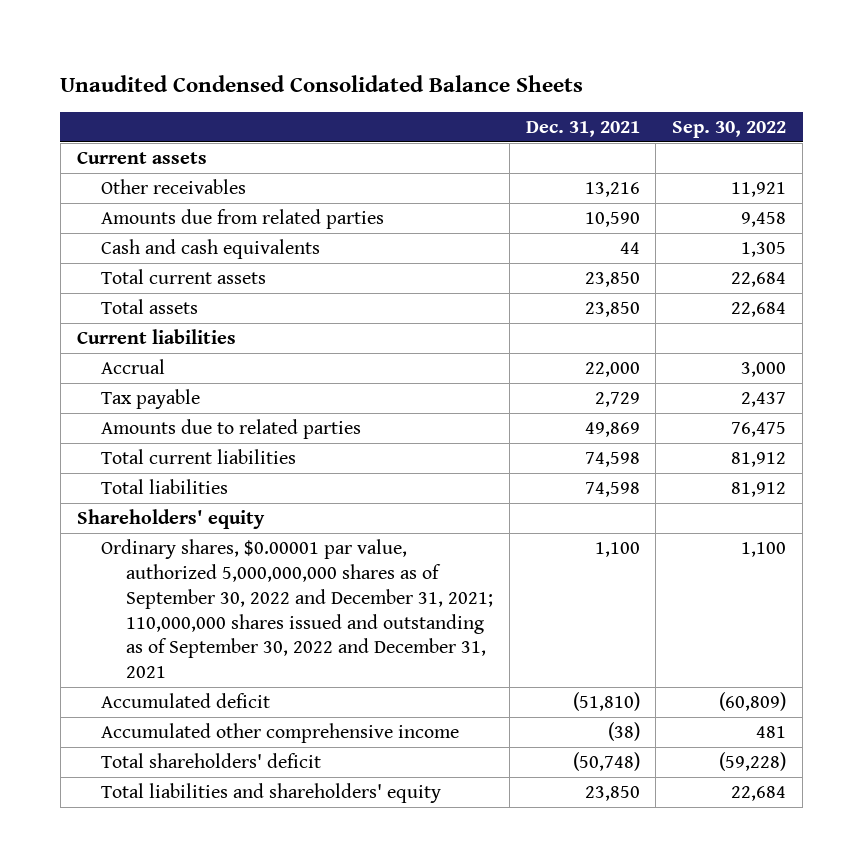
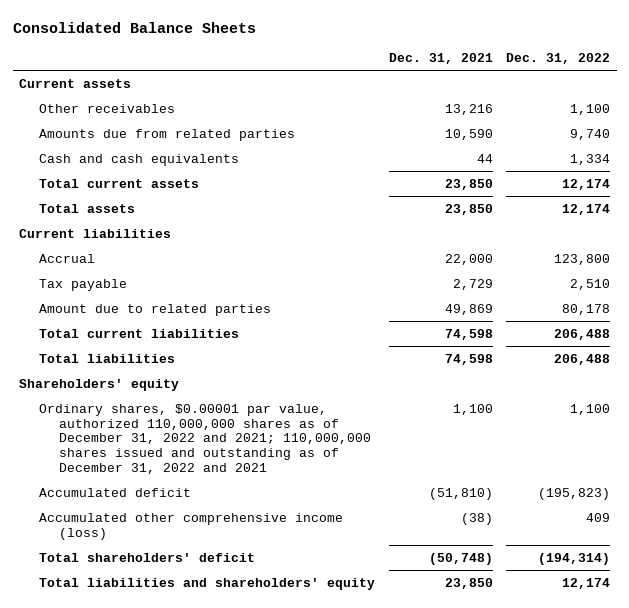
[60,74,584,92] Unaudited Condensed Consolidated Balance Sheets -> [12,21,256,33] Consolidated Balance Sheets
[672,120,787,138] Sep. 30, 2022 -> none
none -> [506,53,611,65] Dec. 31, 2022
[101,419,362,440] Amounts due to related parties -> [39,303,272,316] Amount due to related parties
[101,539,493,679] Ordinary shares, $0.00001 par value, authorized 5,000,000,000 shares as of September 30, 2022 and December 31, 2021; 110,000,000 shares issued and outstanding as of September 30, 2022 and December 31, 2021 -> [39,403,372,475] Ordinary shares, $0.00001 par value, authorized 110,000,000 shares as of December 31, 2022 and 2021; 110,000,000 shares issued and outstanding as of December 31, 2022 and 2021
[101,723,460,744] Accumulated other comprehensive income -> [39,512,344,540] Accumulated other comprehensive income (loss)

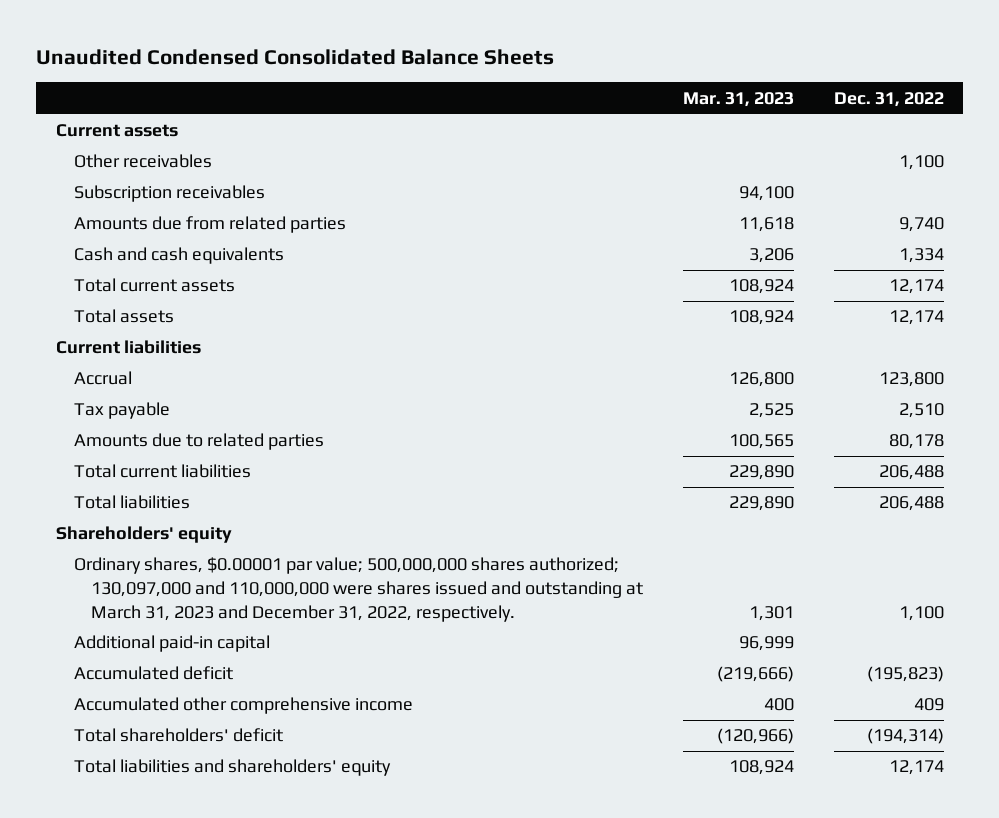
[12,21,256,33] Consolidated Balance Sheets -> [35,49,554,66] Unaudited Condensed Consolidated Balance Sheets
[388,53,493,65] Dec. 31, 2021 -> none
none -> [683,91,795,107] Mar. 31, 2023
none -> [73,185,265,203] Subscription receivables
[39,303,272,316] Amount due to related parties -> [73,433,324,451] Amounts due to related parties
[39,403,372,475] Ordinary shares, $0.00001 par value, authorized 110,000,000 shares as of December 31, 2022 and 2021; 110,000,000 shares issued and outstanding as of December 31, 2022 and 2021 -> [73,557,644,622] Ordinary shares, $0.00001 par value; 500,000,000 shares authorized; 130,097,000 and 110,000,000 were shares issued and outstanding at March 31, 2023 and December 31, 2022, respectively.
none -> [73,635,270,653] Additional paid-in capital
[39,512,344,540] Accumulated other comprehensive income (loss) -> [73,697,413,715] Accumulated other comprehensive income

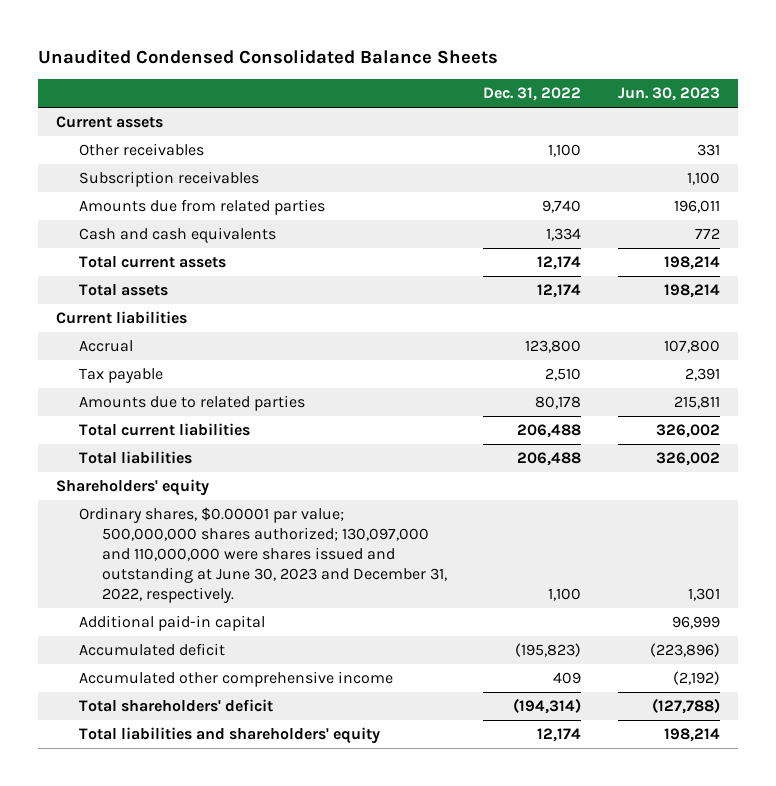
[683,91,795,107] Mar. 31, 2023 -> none
none -> [617,87,720,102] Jun. 30, 2023
[73,557,644,622] Ordinary shares, $0.00001 par value; 500,000,000 shares authorized; 130,097,000 and 110,000,000 were shares issued and outstanding at March 31, 2023 and December 31, 2022, respectively. -> [79,507,448,603] Ordinary shares, $0.00001 par value; 500,000,000 shares authorized; 130,097,000 and 110,000,000 were shares issued and outstanding at June 30, 2023 and December 31, 2022, respectively.

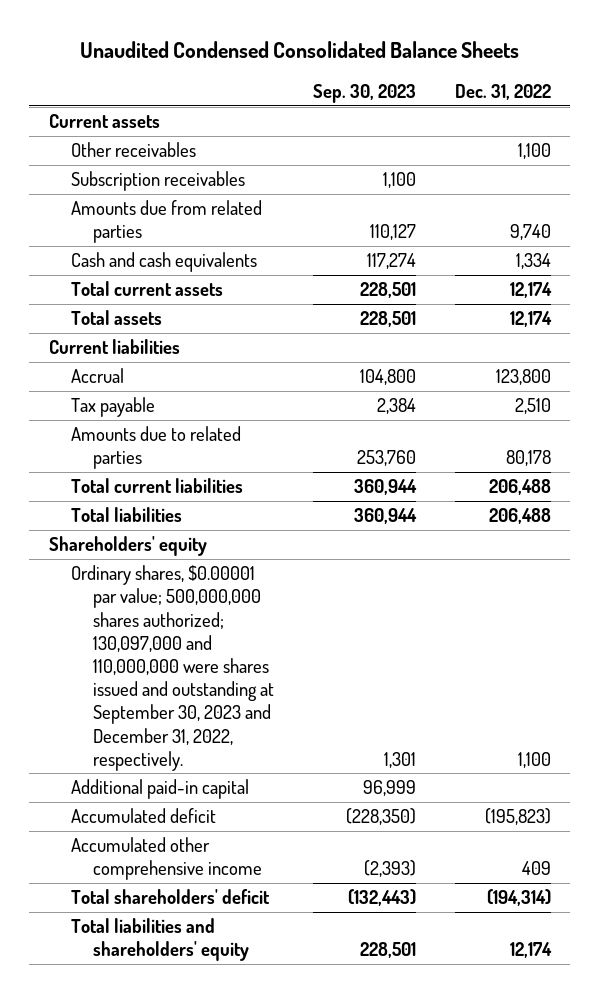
[617,87,720,102] Jun. 30, 2023 -> none
none -> [312,84,416,104] Sep. 30, 2023
[79,507,448,603] Ordinary shares, $0.00001 par value; 500,000,000 shares authorized; 130,097,000 and 110,000,000 were shares issued and outstanding at June 30, 2023 and December 31, 2022, respectively. -> [70,565,274,771] Ordinary shares, $0.00001 par value; 500,000,000 shares authorized; 130,097,000 and 110,000,000 were shares issued and outstanding at September 30, 2023 and December 31, 2022, respectively.

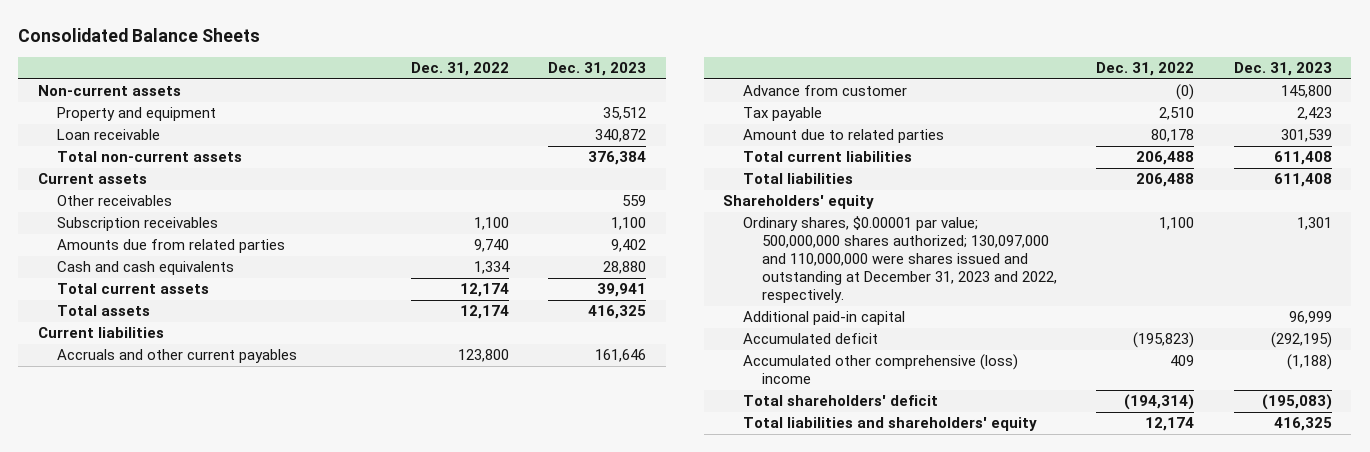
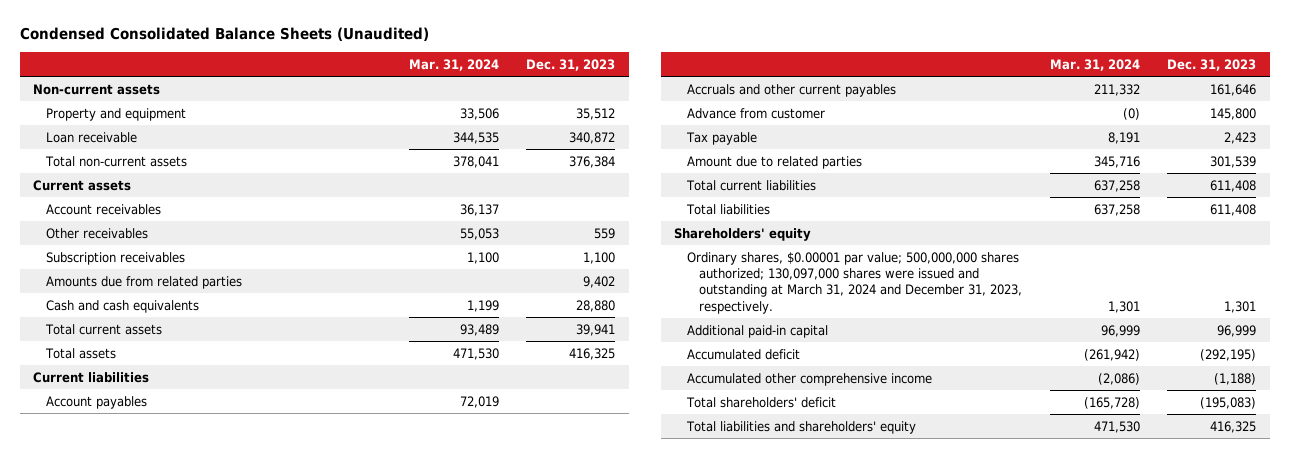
[18,27,261,42] Consolidated Balance Sheets -> [19,27,429,42] Condensed Consolidated Balance Sheets (Unaudited)
[411,62,510,77] Dec. 31, 2022 -> none
none -> [408,58,499,71] Mar. 31, 2024
none -> [45,203,161,215] Account receivables
none -> [45,395,147,409] Account payables
[742,216,1058,303] Ordinary shares, $0.00001 par value; 500,000,000 shares authorized; 130,097,000 and 110,000,000 were shares issued and outstanding at December 31, 2023 and 2022, respectively. -> [686,251,1023,314] Ordinary shares, $0.00001 par value; 500,000,000 shares authorized; 130,097,000 shares were issued and outstanding at March 31, 2024 and December 31, 2023, respectively.
[742,354,1018,385] Accumulated other comprehensive (loss) income -> [686,372,932,386] Accumulated other comprehensive income

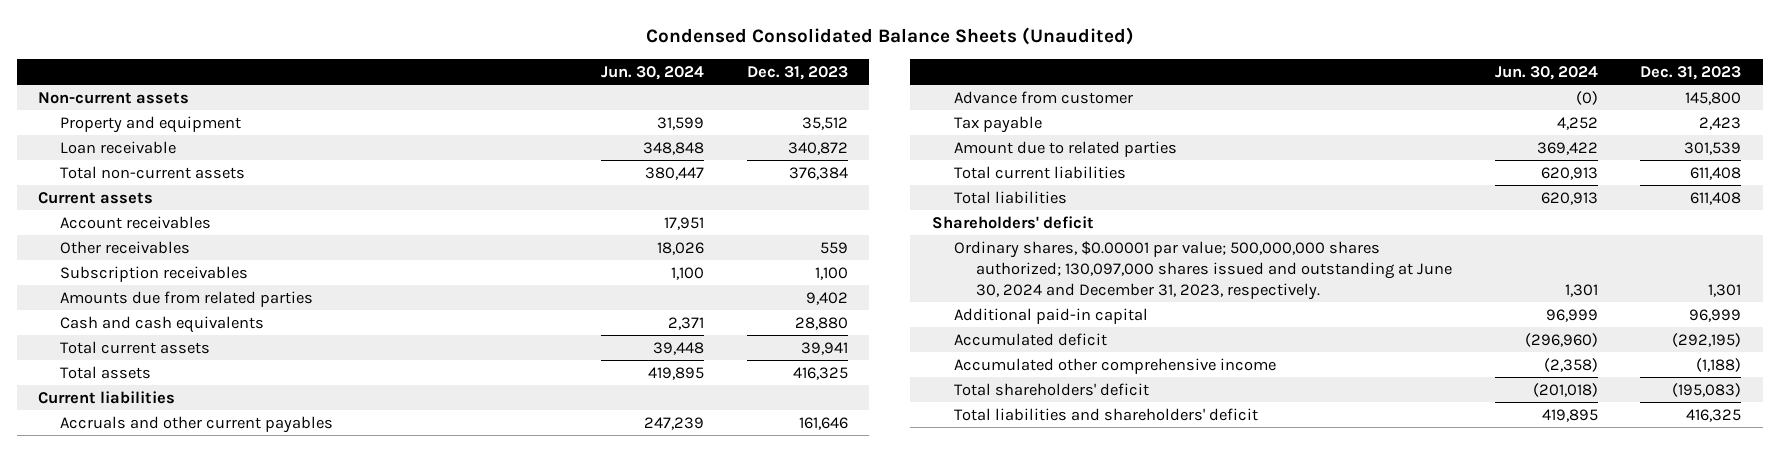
[408,58,499,71] Mar. 31, 2024 -> none
none -> [601,65,705,80] Jun. 30, 2024
[45,395,147,409] Account payables -> none
[674,227,812,241] Shareholders' equity -> [931,215,1094,229] Shareholders' deficit
[686,251,1023,314] Ordinary shares, $0.00001 par value; 500,000,000 shares authorized; 130,097,000 shares were issued and outstanding at March 31, 2024 and December 31, 2023, respectively. -> [953,240,1453,300] Ordinary shares, $0.00001 par value; 500,000,000 shares authorized; 130,097,000 shares issued and outstanding at June 30, 2024 and December 31, 2023, respectively.
[685,420,916,434] Total liabilities and shareholders' equity -> [953,407,1258,421] Total liabilities and shareholders' deficit

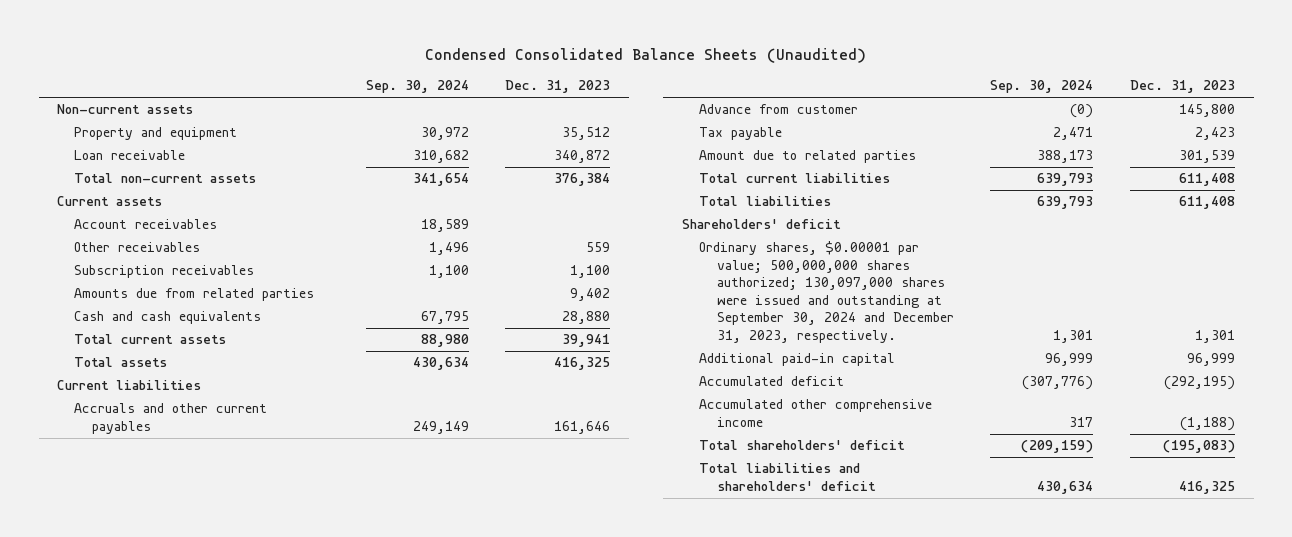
[601,65,705,80] Jun. 30, 2024 -> none
none -> [365,80,469,94] Sep. 30, 2024
[953,240,1453,300] Ordinary shares, $0.00001 par value; 500,000,000 shares authorized; 130,097,000 shares issued and outstanding at June 30, 2024 and December 31, 2023, respectively. -> [699,241,954,343] Ordinary shares, $0.00001 par value; 500,000,000 shares authorized; 130,097,000 shares were issued and outstanding at September 30, 2024 and December 31, 2023, respectively.

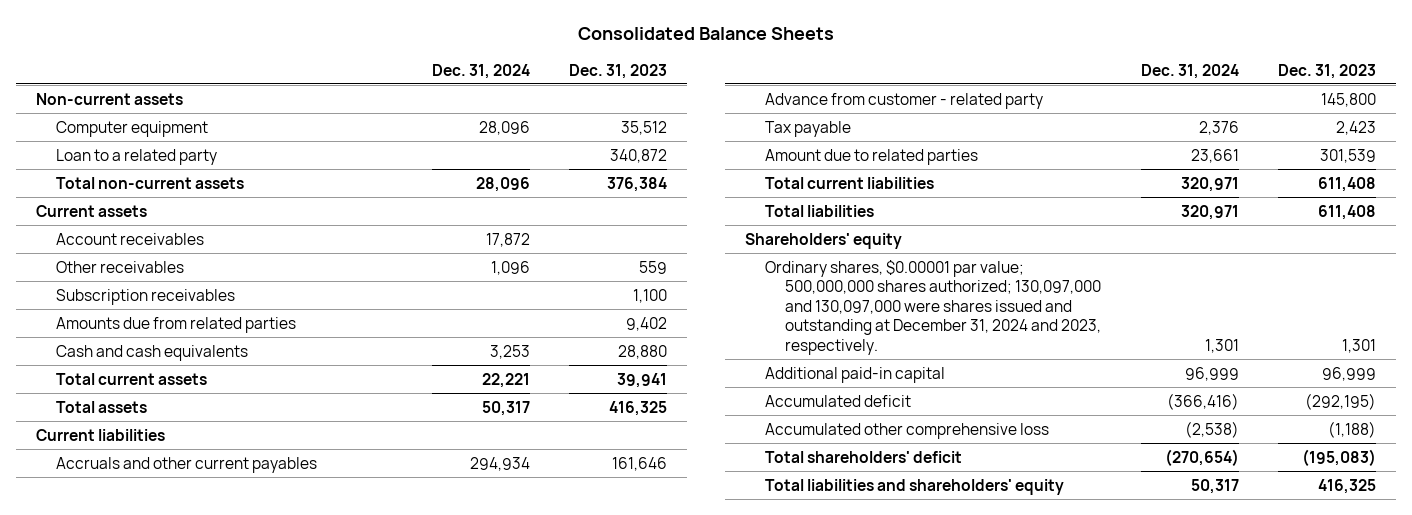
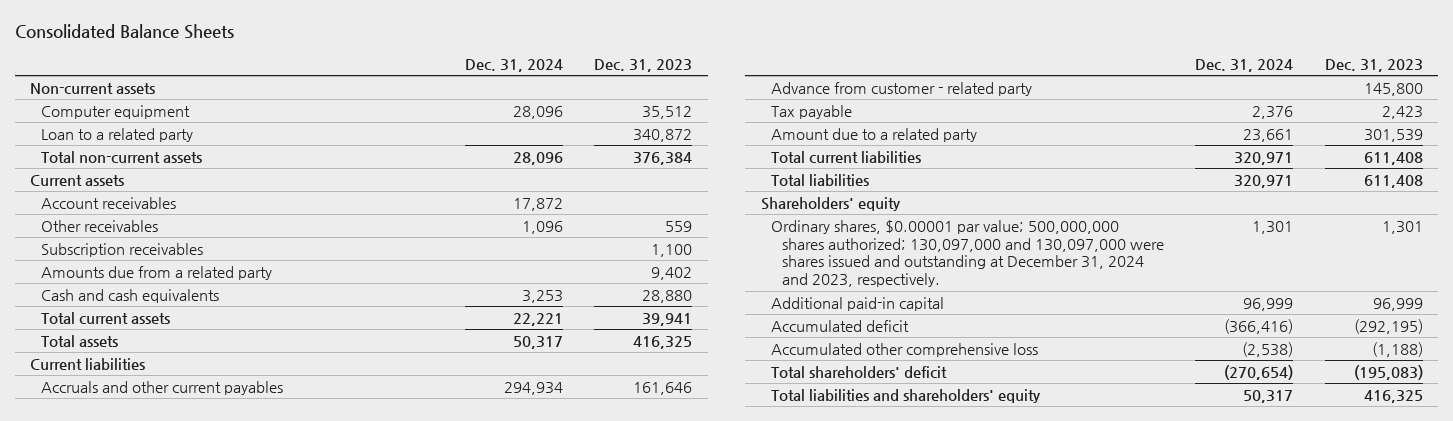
[56,316,297,333] Amounts due from related parties -> [40,265,272,280] Amounts due from a related party
[765,148,979,165] Amount due to related parties -> [771,127,978,142] Amount due to a related party

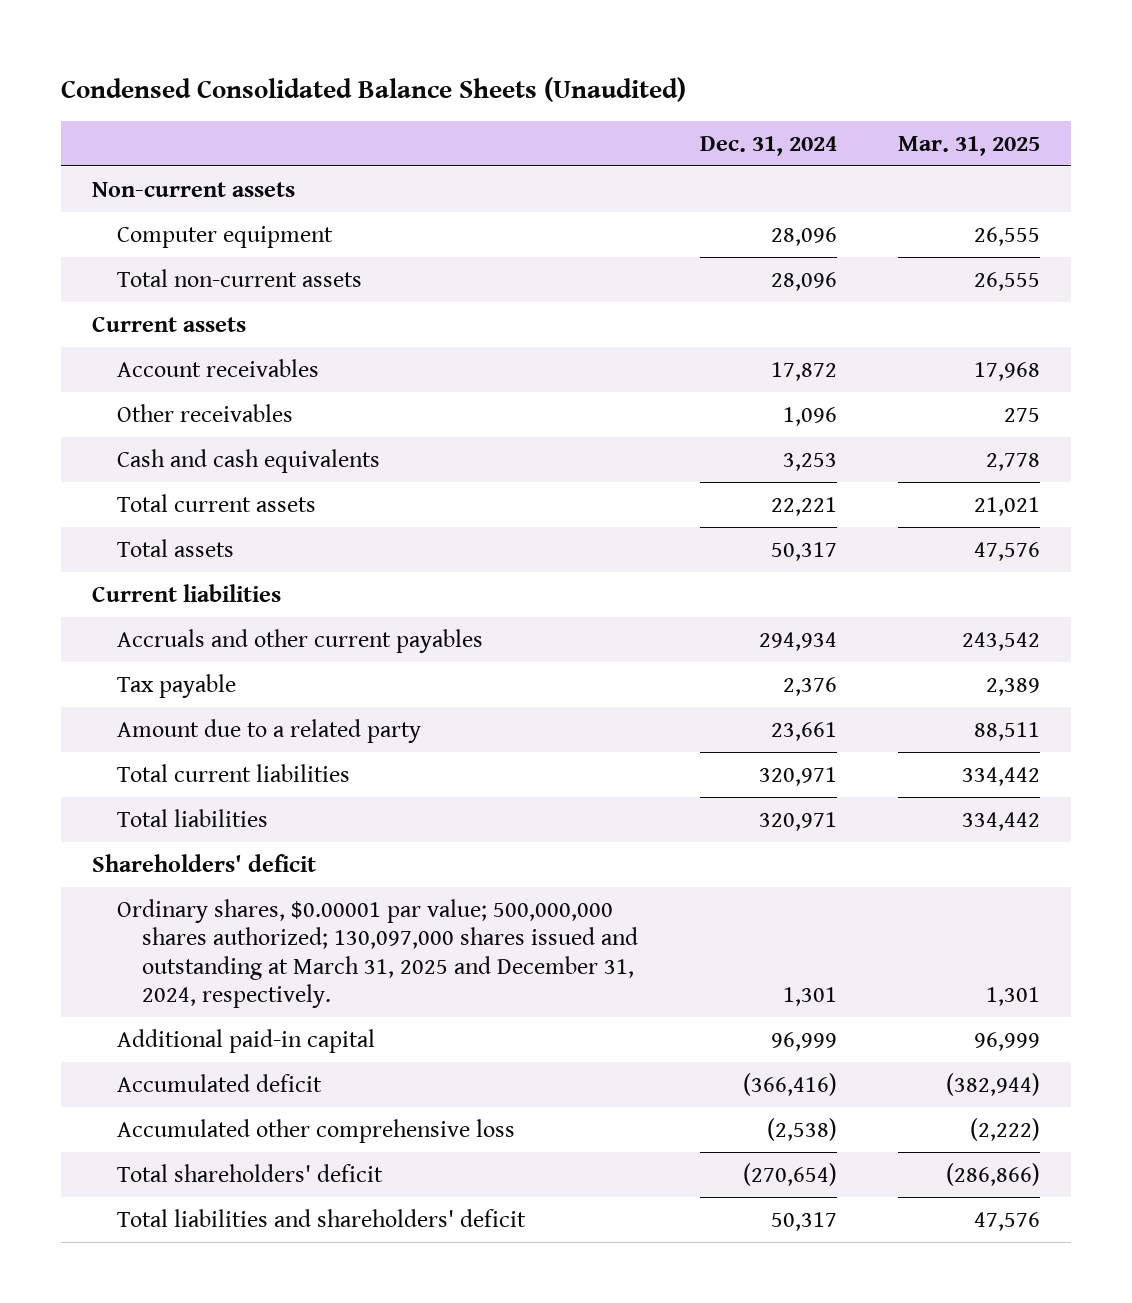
[14,24,234,40] Consolidated Balance Sheets -> [61,76,687,102] Condensed Consolidated Balance Sheets (Unaudited)
[594,58,693,72] Dec. 31, 2023 -> none
none -> [897,135,1040,156] Mar. 31, 2025
[40,127,193,142] Loan to a related party -> none
[40,242,203,257] Subscription receivables -> none
[40,265,272,280] Amounts due from a related party -> none
[771,81,1033,96] Advance from customer - related party -> none
[760,196,901,211] Shareholders' equity -> [91,853,316,872] Shareholders' deficit
[771,219,1164,288] Ordinary shares, $0.00001 par value; 500,000,000 shares authorized; 130,097,000 and 130,097,000 were shares issued and outstanding at December 31, 2024 and 2023, respectively. -> [117,898,639,1009] Ordinary shares, $0.00001 par value; 500,000,000 shares authorized; 130,097,000 shares issued and outstanding at March 31, 2025 and December 31, 2024, respectively.
[771,388,1042,403] Total liabilities and shareholders' equity -> [117,1208,527,1227] Total liabilities and shareholders' deficit

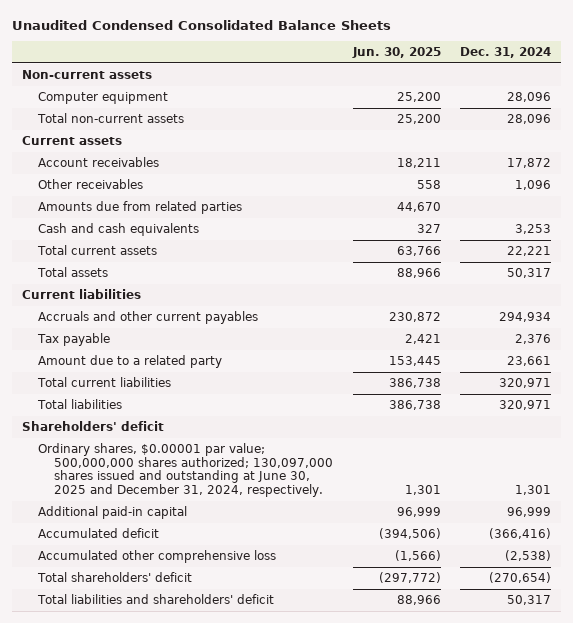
[61,76,687,102] Condensed Consolidated Balance Sheets (Unaudited) -> [12,19,392,30] Unaudited Condensed Consolidated Balance Sheets
[897,135,1040,156] Mar. 31, 2025 -> none
none -> [351,47,441,59] Jun. 30, 2025
none -> [38,201,243,215] Amounts due from related parties
[117,898,639,1009] Ordinary shares, $0.00001 par value; 500,000,000 shares authorized; 130,097,000 shares issued and outstanding at March 31, 2025 and December 31, 2024, respectively. -> [38,443,334,497] Ordinary shares, $0.00001 par value; 500,000,000 shares authorized; 130,097,000 shares issued and outstanding at June 30, 2025 and December 31, 2024, respectively.

